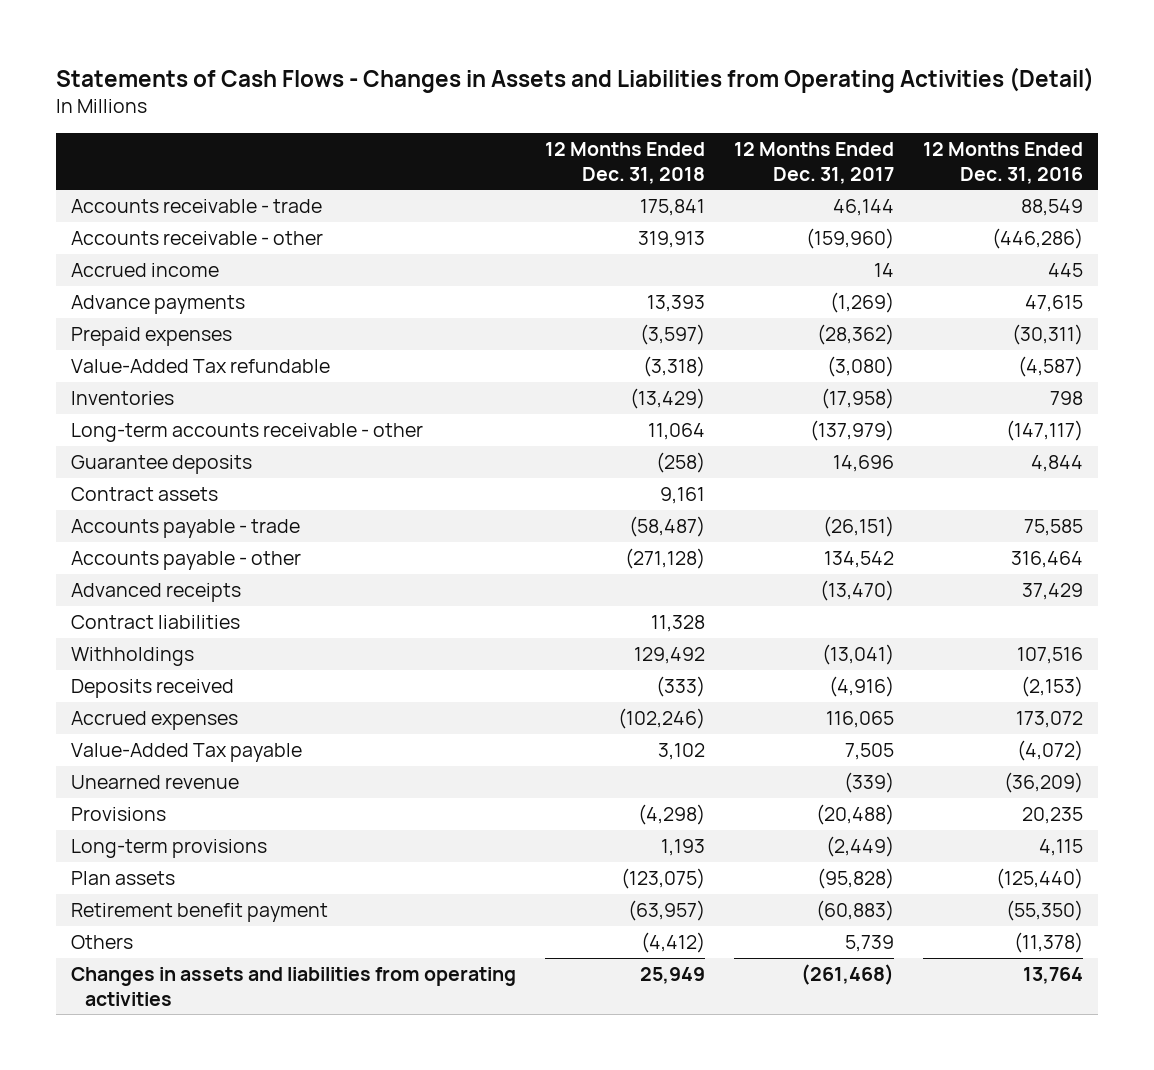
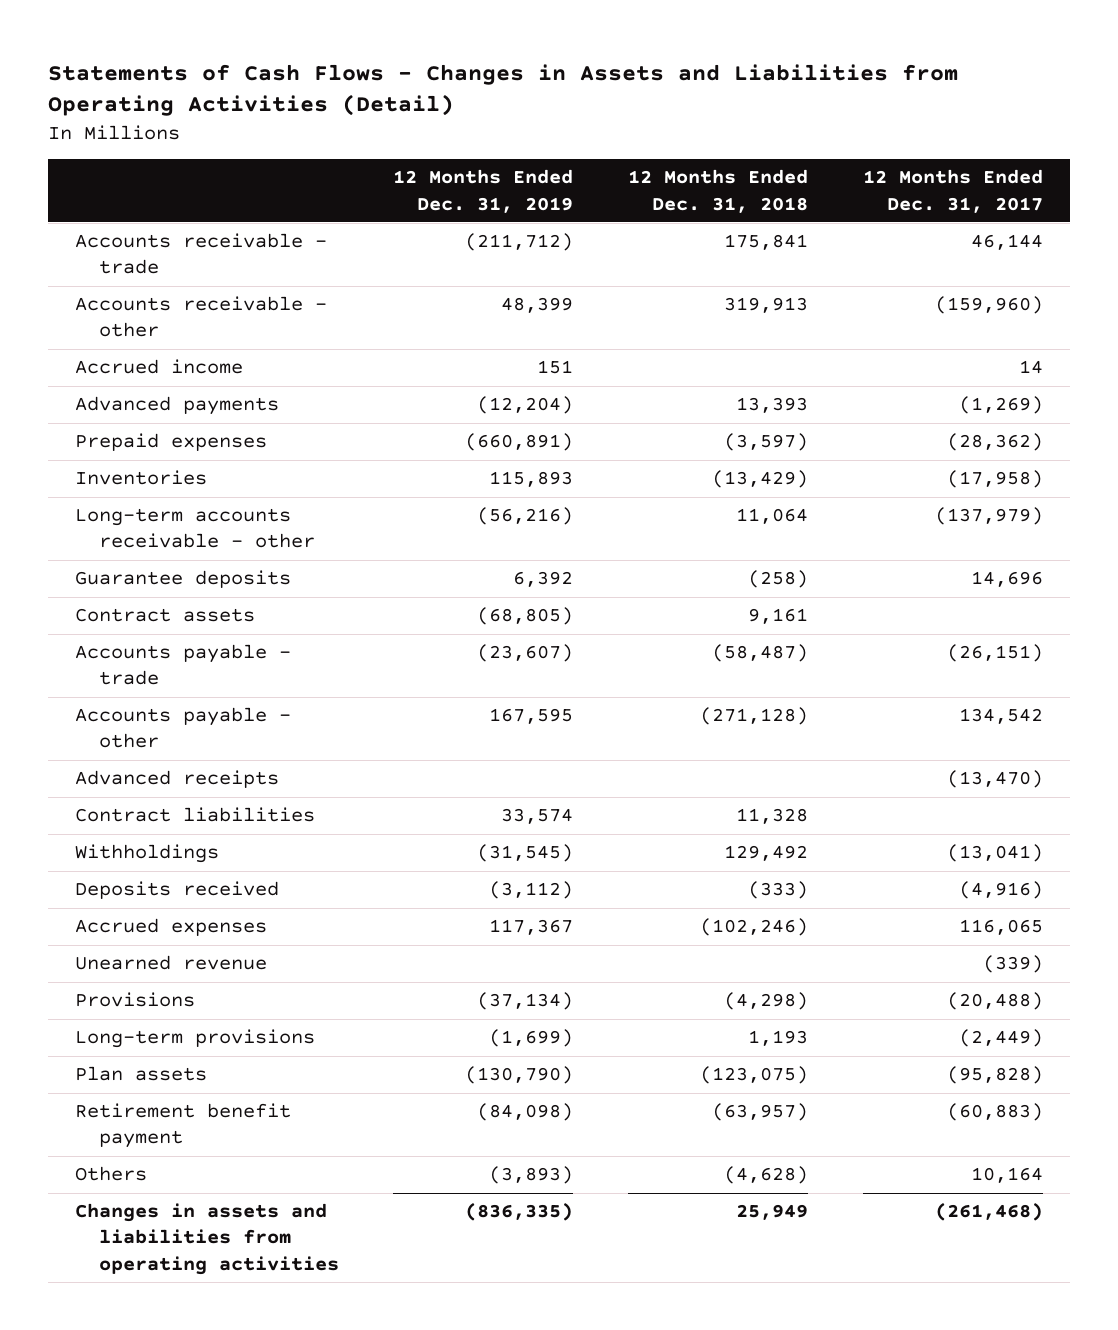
[923,142,1084,184] 12 Months Ended Dec. 31, 2016 -> none
none -> [393,169,574,213] 12 Months Ended Dec. 31, 2019
[70,294,245,314] Advance payments -> [75,396,280,416] Advanced payments
[70,358,330,373] Value-Added Tax refundable -> none
[70,742,302,762] Value-Added Tax payable -> none
[641,931,706,953] (4,412) -> [723,1166,808,1185] (4,628)
[845,934,895,952] 5,739 -> [970,1167,1043,1184] 10,164

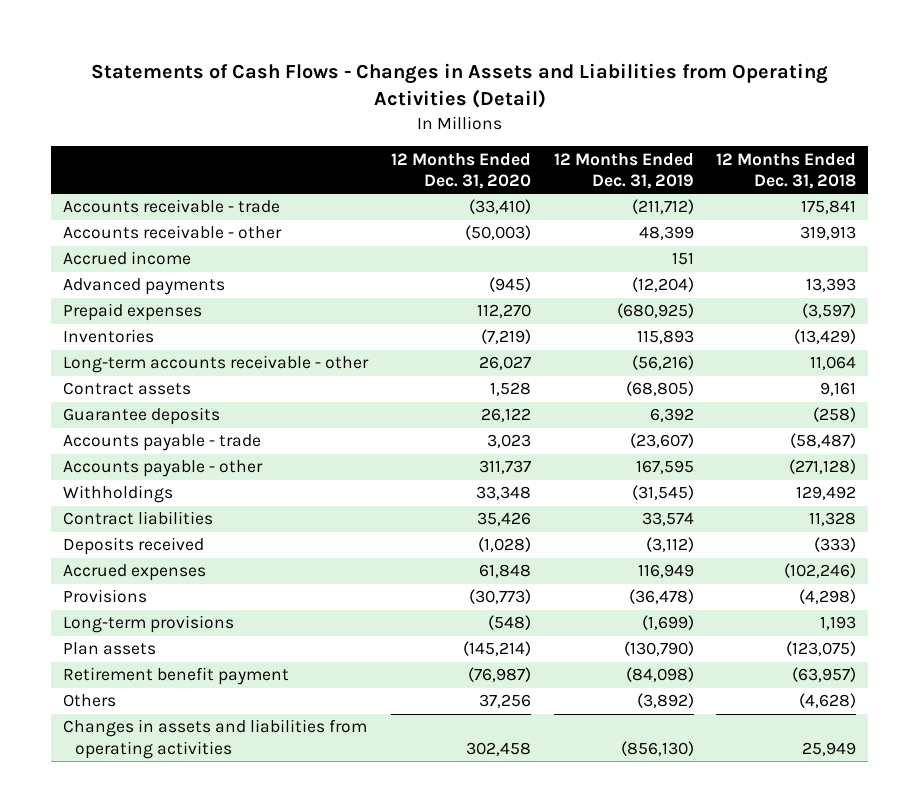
[862,169,1043,213] 12 Months Ended Dec. 31, 2017 -> none
none -> [390,152,531,189] 12 Months Ended Dec. 31, 2020
[465,433,574,452] (660,891) -> [616,303,694,319] (680,925)
[75,570,292,589] Guarantee deposits -> [62,407,220,426] Guarantee deposits
[75,770,280,789] Advanced receipts -> none
[75,807,316,823] Contract liabilities -> [62,511,213,526] Contract liabilities
[75,955,268,971] Unearned revenue -> none
[489,919,574,936] 117,367 -> [637,564,694,579] 116,949
[477,992,574,1011] (37,134) -> [628,589,694,605] (36,478)
[489,1166,574,1185] (3,893) -> [636,693,694,709] (3,892)
[465,1203,574,1222] (836,335) -> [620,740,694,756] (856,130)

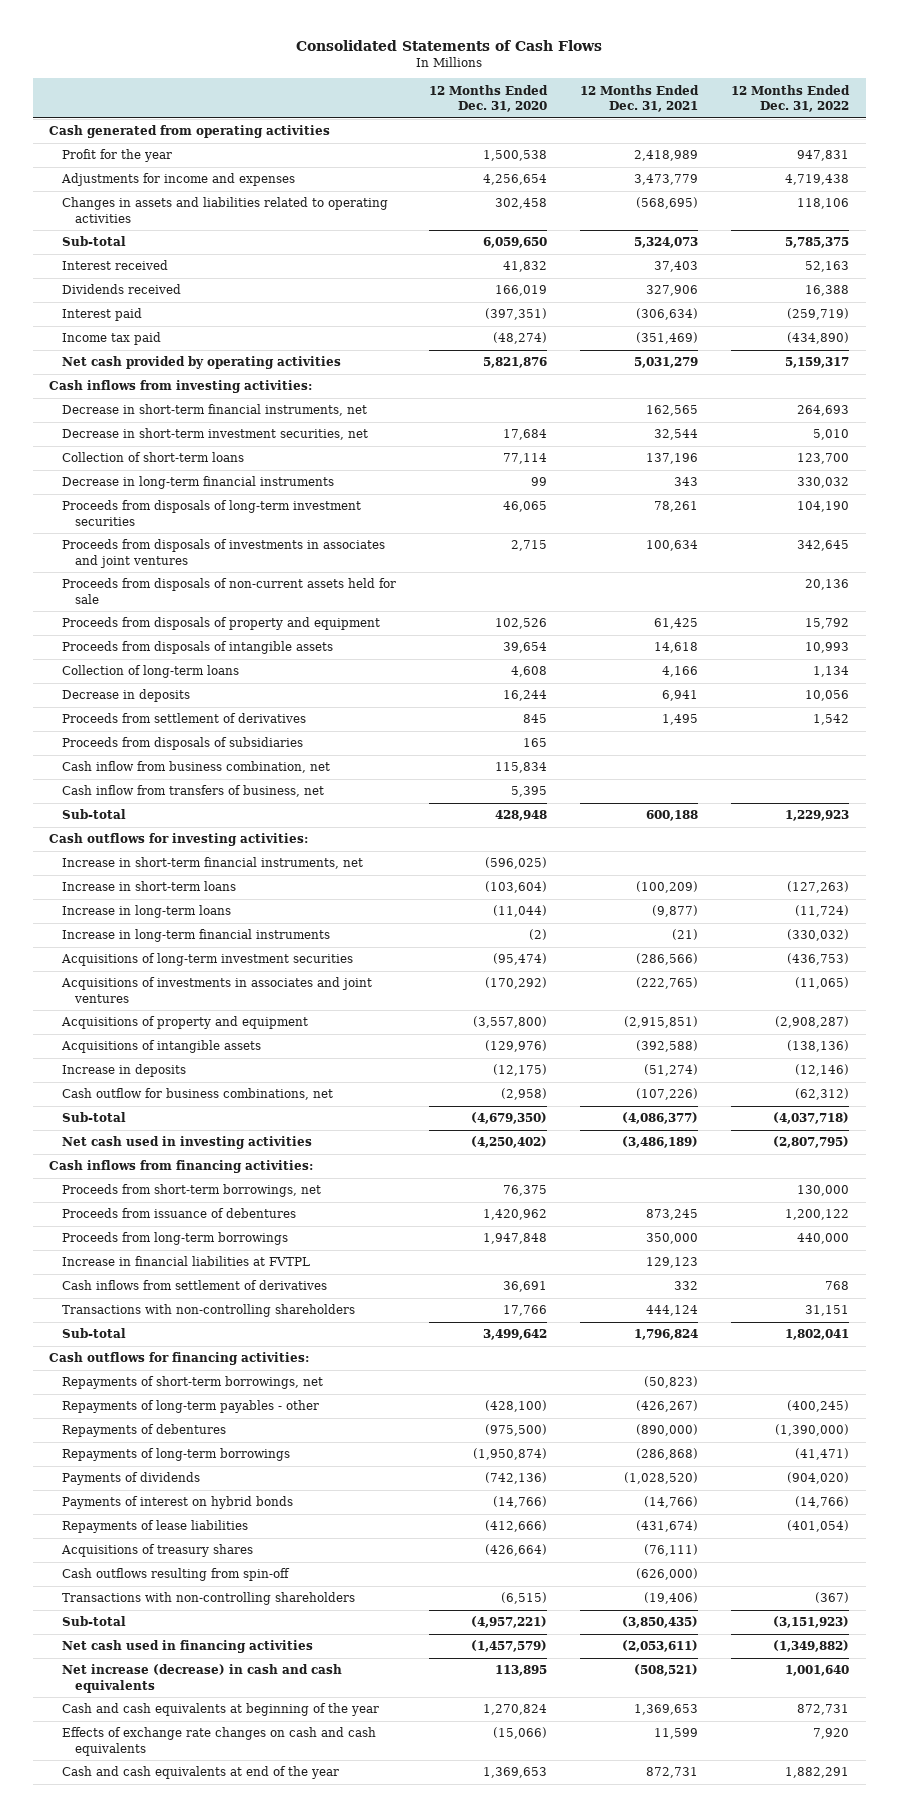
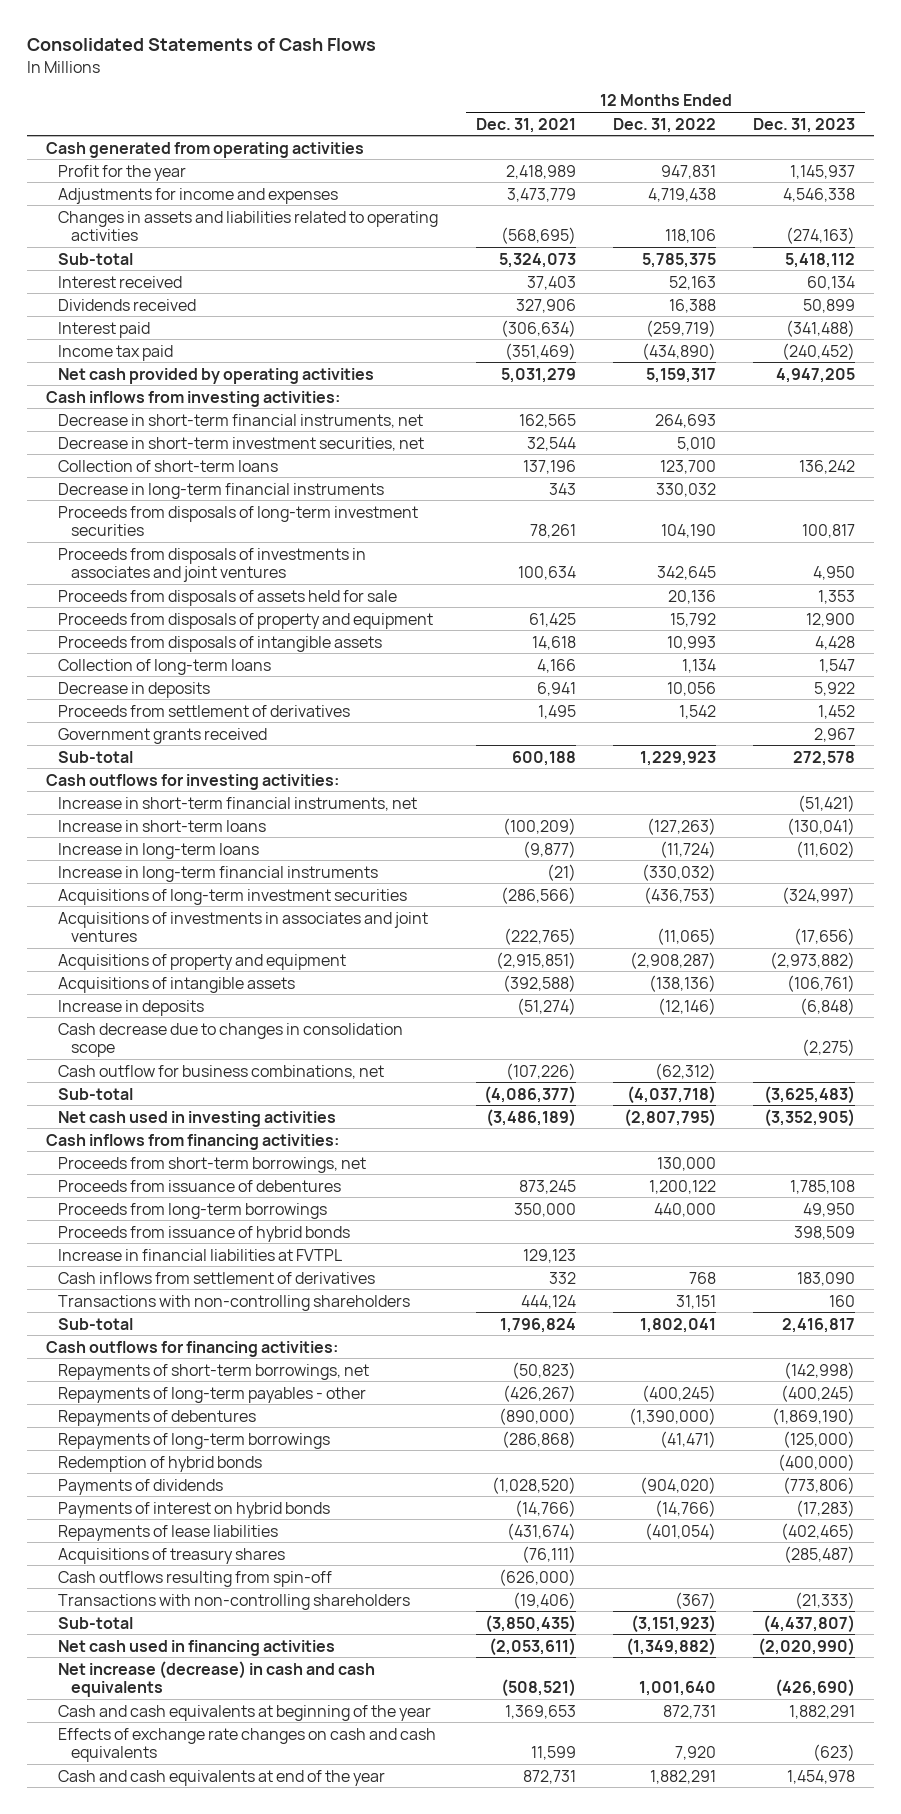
[429,84,549,112] 12 Months Ended Dec. 31, 2020 -> none
none -> [753,117,856,133] Dec. 31, 2023
[62,578,397,604] Proceeds from disposals of non-current assets held for sale -> [58,589,398,606] Proceeds from disposals of assets held for sale
[62,737,304,751] Proceeds from disposals of subsidiaries -> none
[62,761,331,774] Cash inflow from business combination, net -> none
[62,785,325,798] Cash inflow from transfers of business, net -> none
none -> [58,727,268,744] Government grants received
none -> [58,1022,404,1058] Cash decrease due to changes in consolidation scope
none -> [58,1225,351,1242] Proceeds from issuance of hybrid bonds
none -> [58,1455,263,1472] Redemption of hybrid bonds

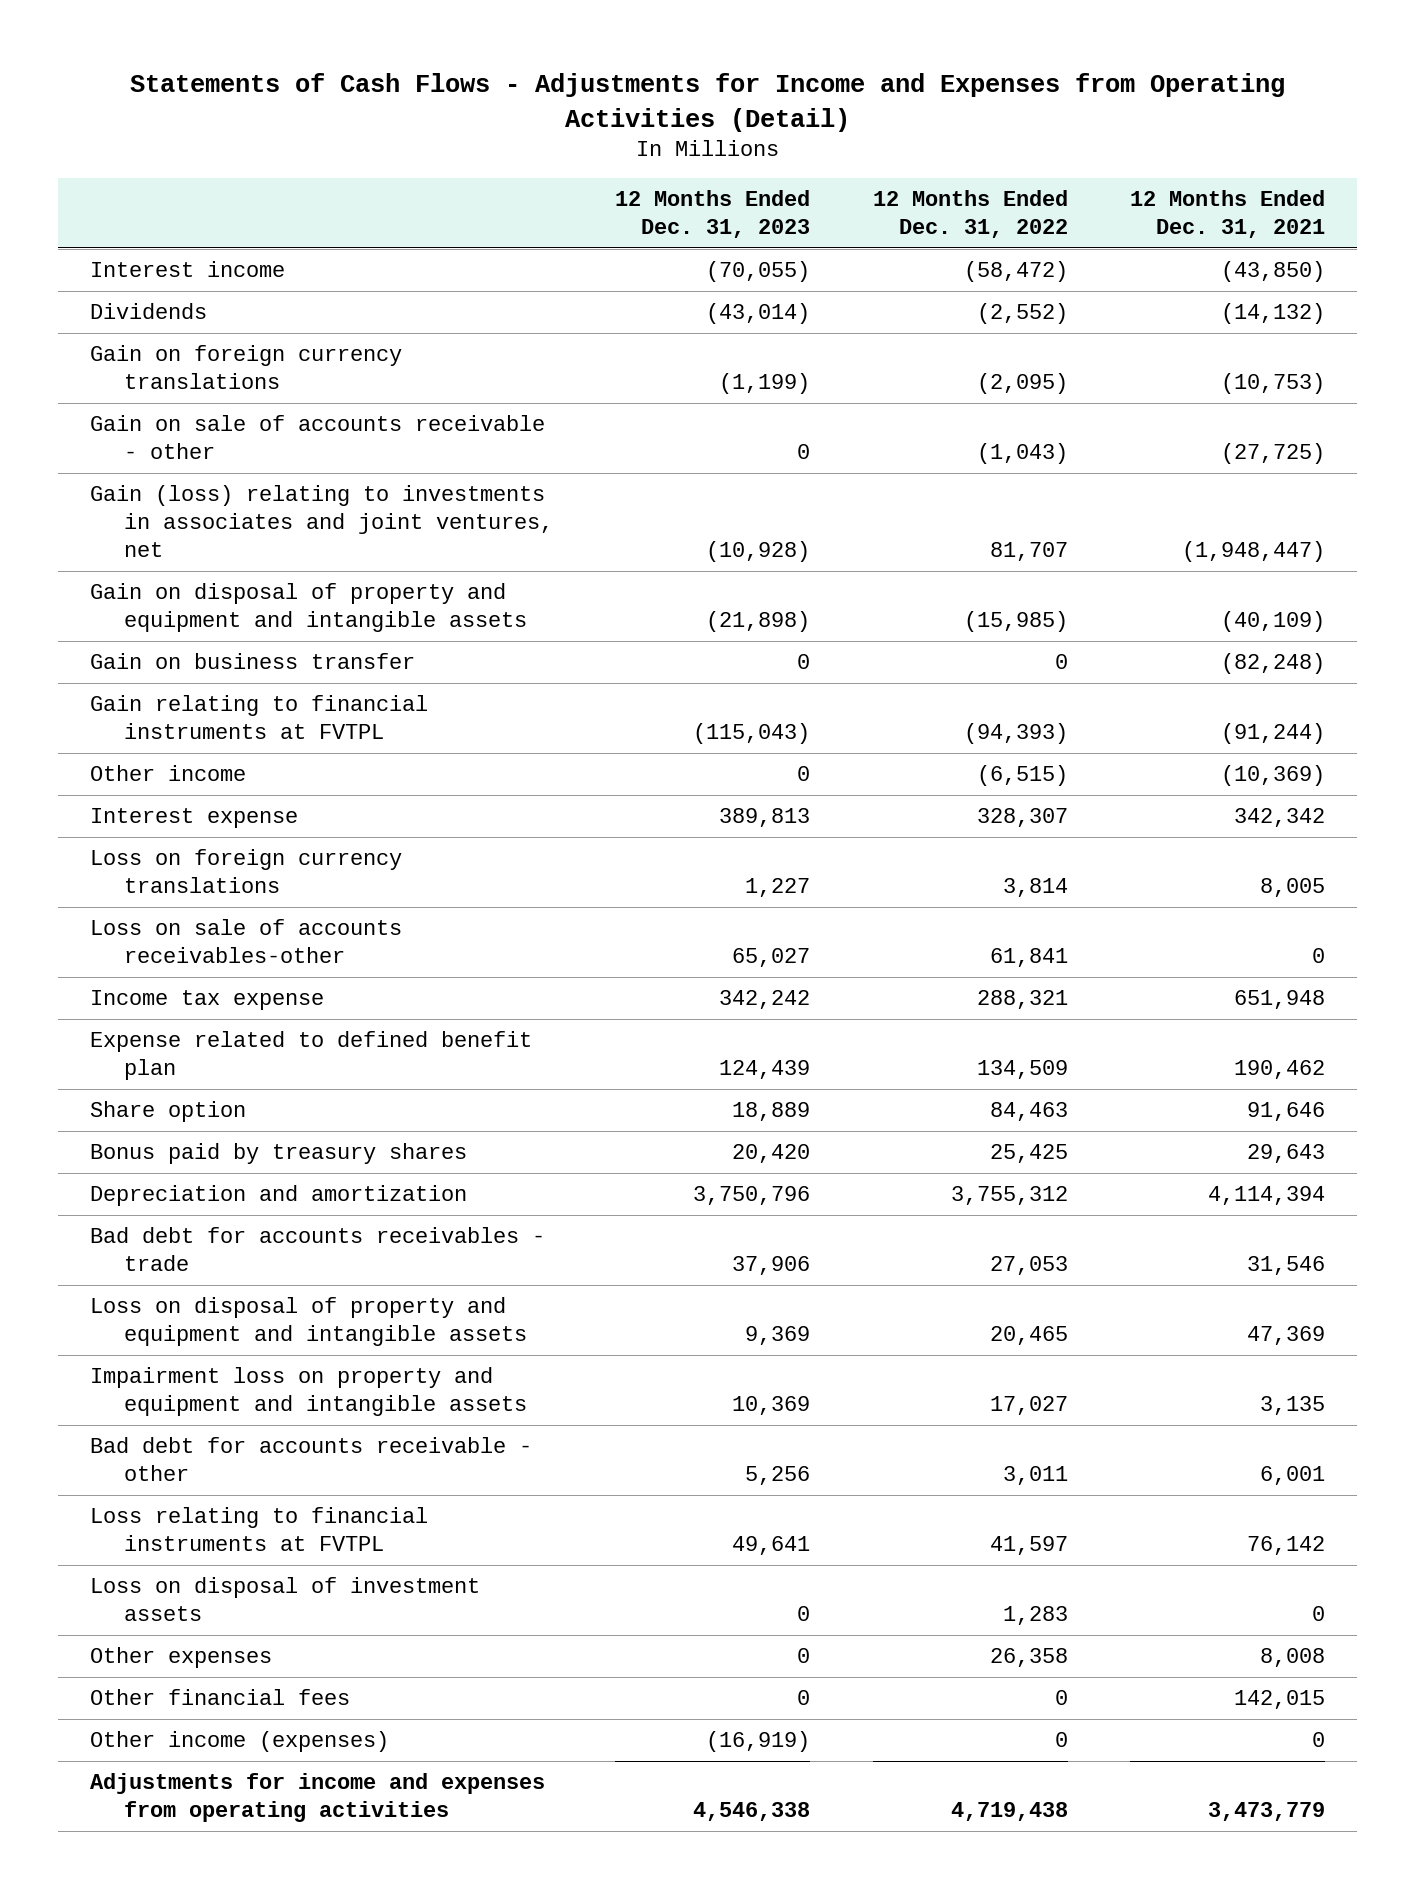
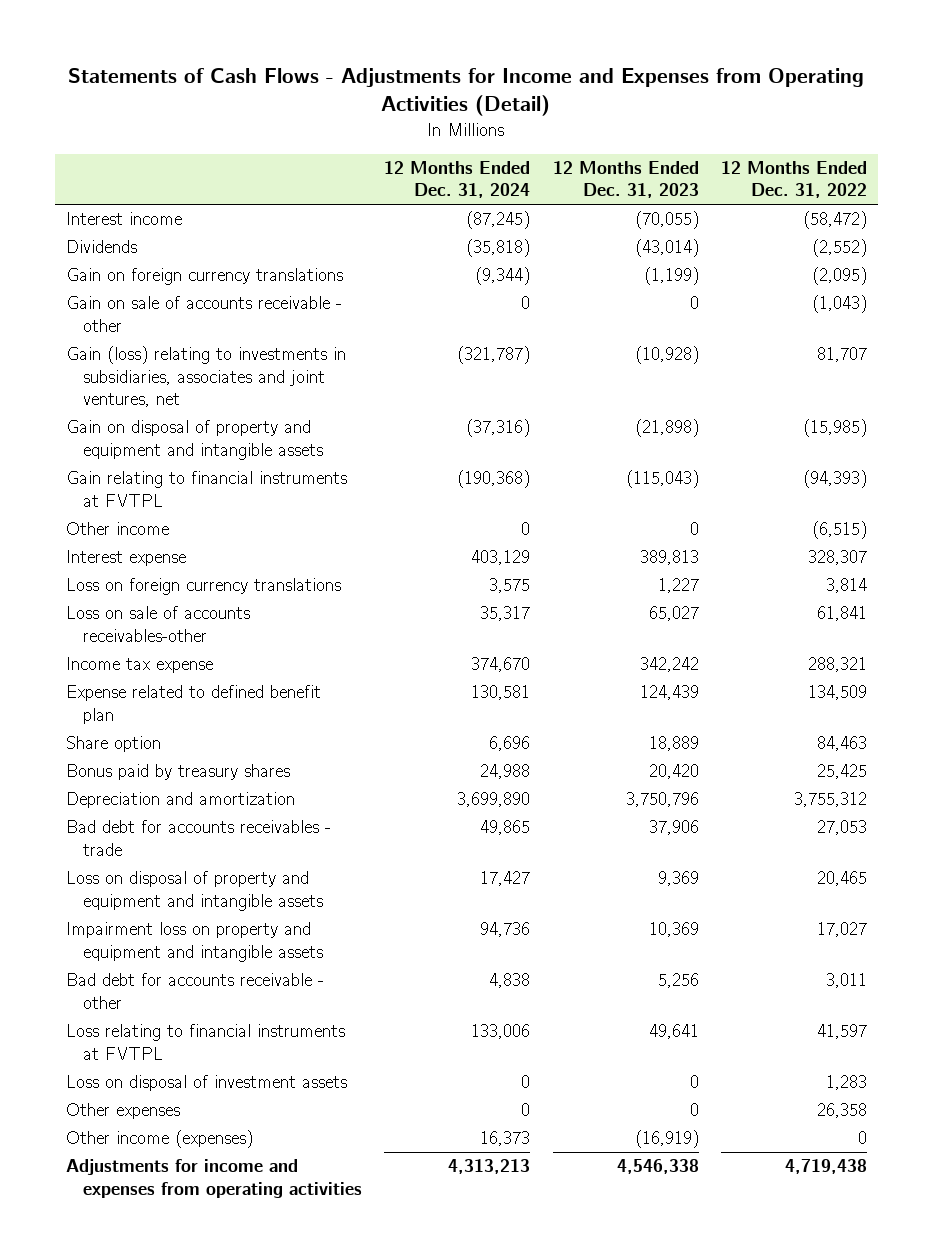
[1130,190,1326,239] 12 Months Ended Dec. 31, 2021 -> none
none -> [384,161,531,199] 12 Months Ended Dec. 31, 2024
[89,485,553,558] Gain (loss) relating to investments in associates and joint ventures, net -> [65,346,346,407] Gain (loss) relating to investments in subsidiaries, associates and joint ventures, net
[89,653,415,670] Gain on business transfer -> none
[89,1689,350,1706] Other financial fees -> none

